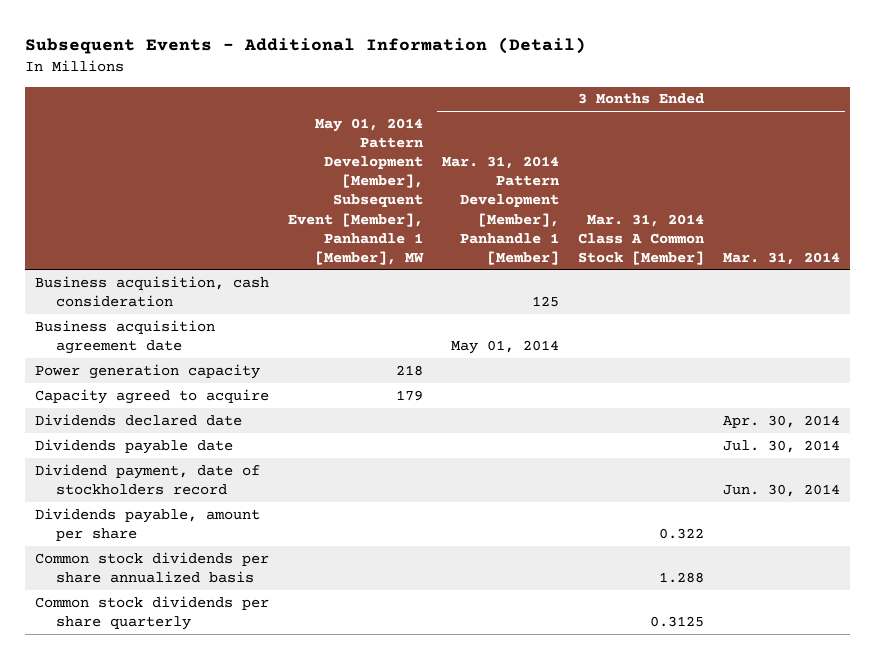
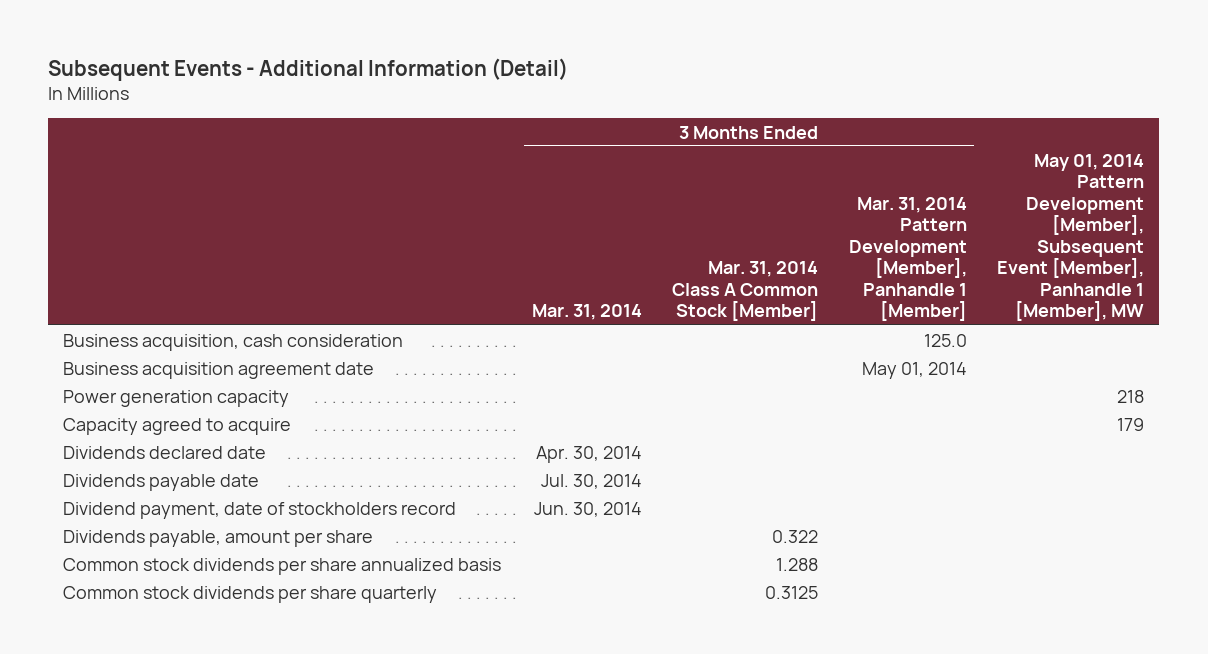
[531,295,559,307] 125 -> [923,333,967,347] 125.0

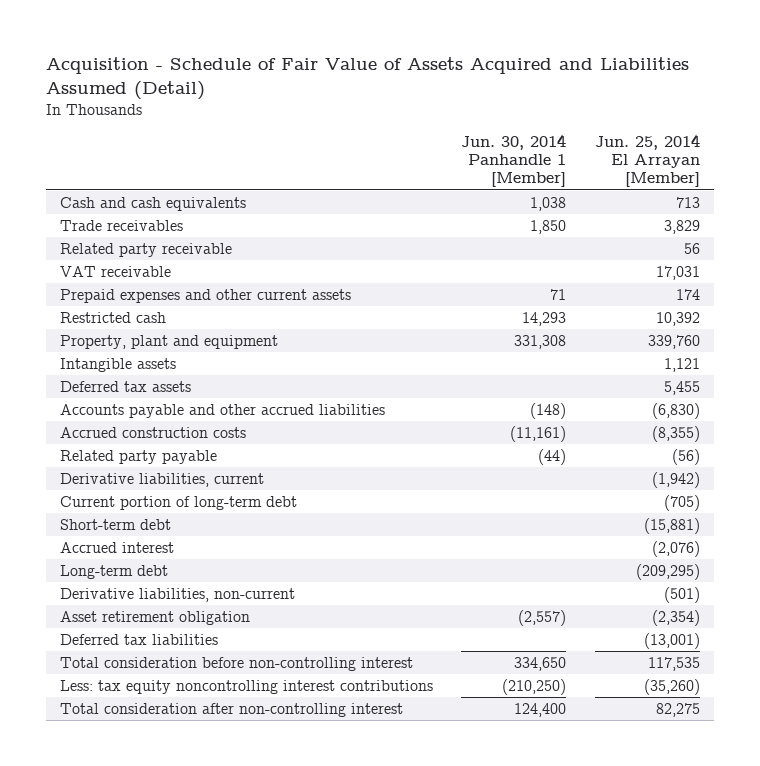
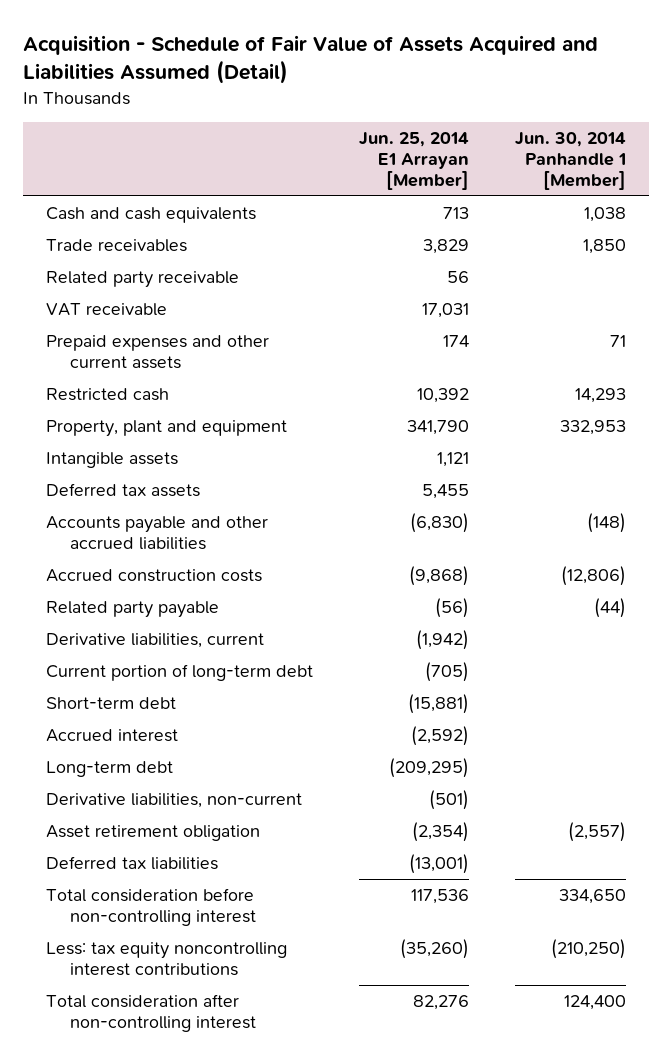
[594,134,700,188] Jun. 25, 2014 El Arrayan [Member] -> none
none -> [359,131,470,190] Jun. 25, 2014 E1 Arrayan [Member]
[514,334,567,349] 331,308 -> [560,420,627,436] 332,953
[510,425,567,442] (11,161) -> [561,566,627,587] (12,806)

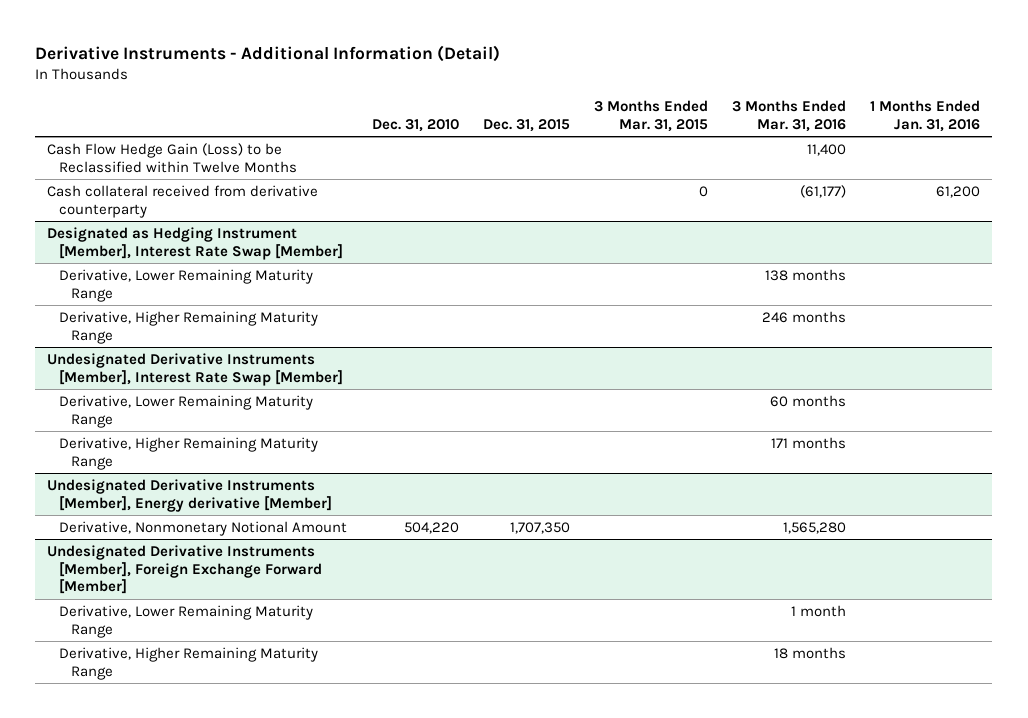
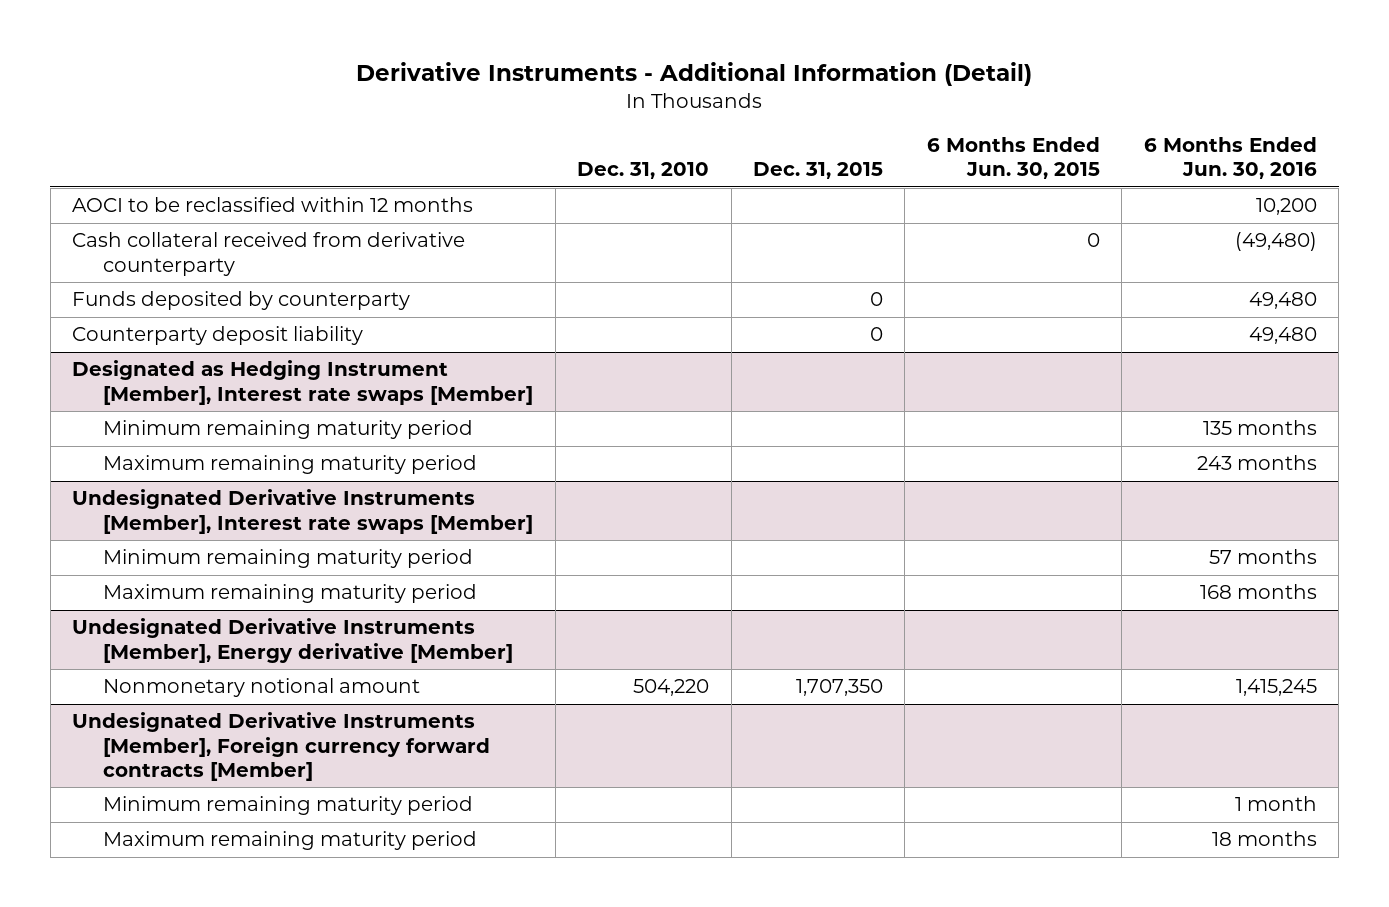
[593,99,708,132] 3 Months Ended Mar. 31, 2015 -> none
[732,99,847,132] 3 Months Ended Mar. 31, 2016 -> none
[870,99,981,132] 1 Months Ended Jan. 31, 2016 -> none
none -> [926,137,1100,180] 6 Months Ended Jun. 30, 2015
none -> [1143,137,1317,180] 6 Months Ended Jun. 30, 2016
[47,142,298,173] Cash Flow Hedge Gain (Loss) to be Reclassified within Twelve Months -> [72,197,474,213] AOCI to be reclassified within 12 months
none -> [72,291,411,311] Funds deposited by counterparty
none -> [72,326,364,346] Counterparty deposit liability
[47,226,344,260] Designated as Hedging Instrument [Member], Interest Rate Swap [Member] -> [72,360,534,405] Designated as Hedging Instrument [Member], Interest rate swaps [Member]
[59,268,314,302] Derivative, Lower Remaining Maturity Range -> [103,420,474,440] Minimum remaining maturity period
[59,310,319,344] Derivative, Higher Remaining Maturity Range -> [103,455,478,475] Maximum remaining maturity period
[47,352,344,386] Undesignated Derivative Instruments [Member], Interest Rate Swap [Member] -> [72,489,534,534] Undesignated Derivative Instruments [Member], Interest rate swaps [Member]
[59,394,314,428] Derivative, Lower Remaining Maturity Range -> [103,549,474,569] Minimum remaining maturity period
[59,436,319,470] Derivative, Higher Remaining Maturity Range -> [103,584,478,604] Maximum remaining maturity period
[59,520,348,536] Derivative, Nonmonetary Notional Amount -> [103,678,421,698] Nonmonetary notional amount
[47,544,323,595] Undesignated Derivative Instruments [Member], Foreign Exchange Forward [Member] -> [72,712,491,781] Undesignated Derivative Instruments [Member], Foreign currency forward contracts [Member]
[59,604,314,638] Derivative, Lower Remaining Maturity Range -> [103,796,474,816] Minimum remaining maturity period
[59,646,319,680] Derivative, Higher Remaining Maturity Range -> [103,831,478,851] Maximum remaining maturity period

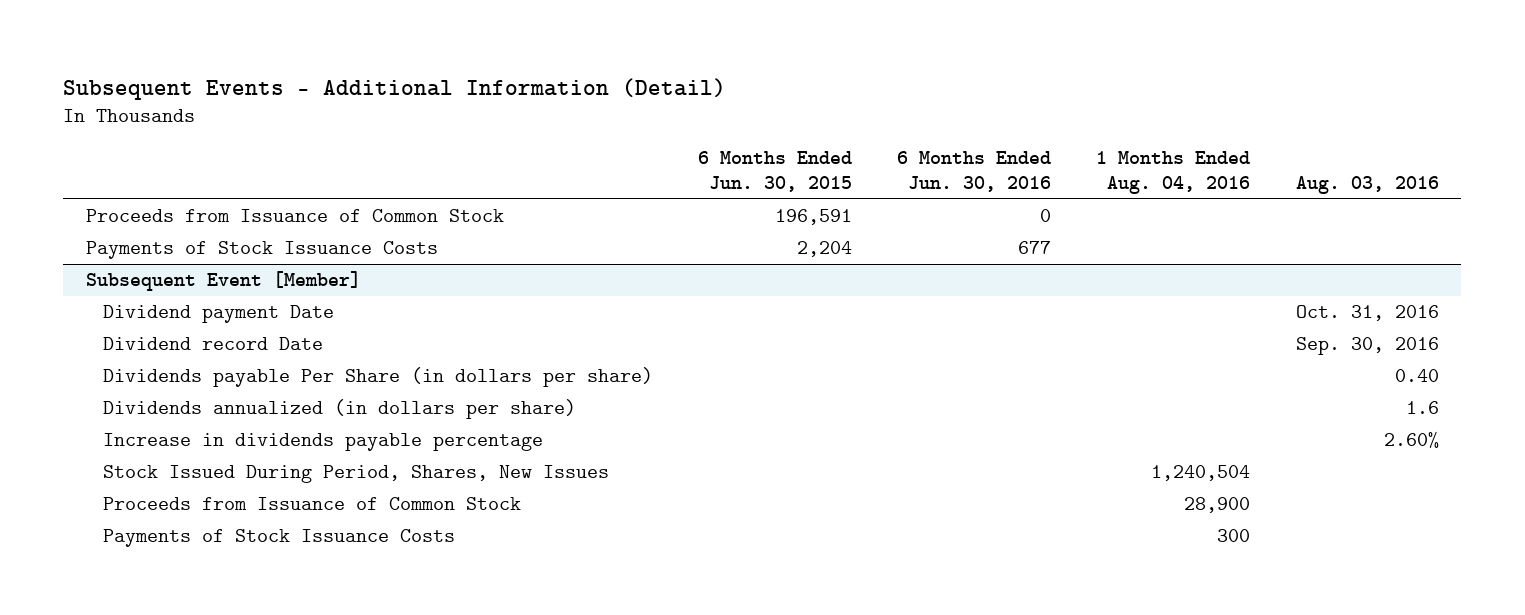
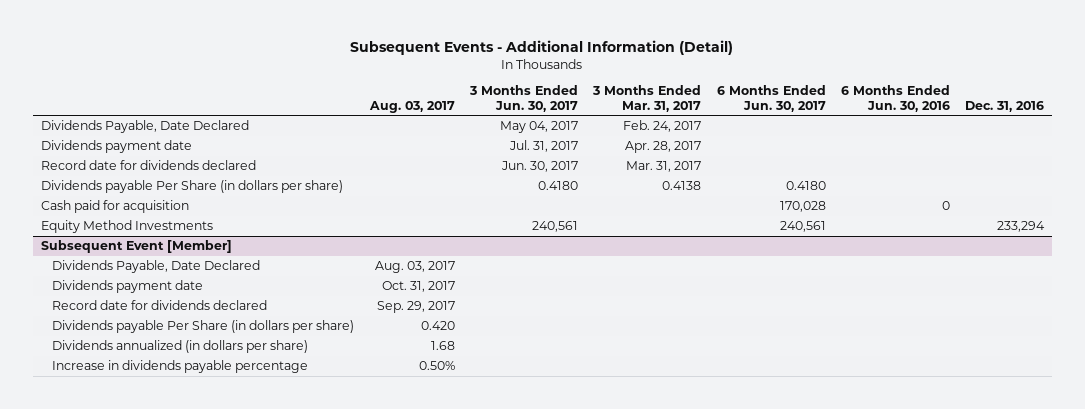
[698,151,853,193] 6 Months Ended Jun. 30, 2015 -> none
[1096,151,1251,195] 1 Months Ended Aug. 04, 2016 -> none
[1295,176,1439,195] Aug. 03, 2016 -> none
none -> [368,100,455,113] Aug. 03, 2017
none -> [469,85,579,112] 3 Months Ended Jun. 30, 2017
none -> [592,85,702,112] 3 Months Ended Mar. 31, 2017
none -> [716,85,826,112] 6 Months Ended Jun. 30, 2017
none -> [965,100,1045,112] Dec. 31, 2016
[85,209,504,223] Proceeds from Issuance of Common Stock -> none
[85,241,438,260] Payments of Stock Issuance Costs -> none
none -> [40,120,249,134] Dividends Payable, Date Declared
none -> [40,140,192,154] Dividends payment date
none -> [40,160,256,171] Record date for dividends declared
none -> [40,180,343,194] Dividends payable Per Share (in dollars per share)
none -> [40,200,189,214] Cash paid for acquisition
none -> [40,220,213,234] Equity Method Investments
none -> [52,260,261,274] Dividends Payable, Date Declared
[102,305,334,324] Dividend payment Date -> [52,280,204,294] Dividends payment date
[102,337,323,351] Dividend record Date -> [52,300,268,311] Record date for dividends declared
[102,465,609,484] Stock Issued During Period, Shares, New Issues -> none
[102,497,521,511] Proceeds from Issuance of Common Stock -> none
[102,529,455,548] Payments of Stock Issuance Costs -> none

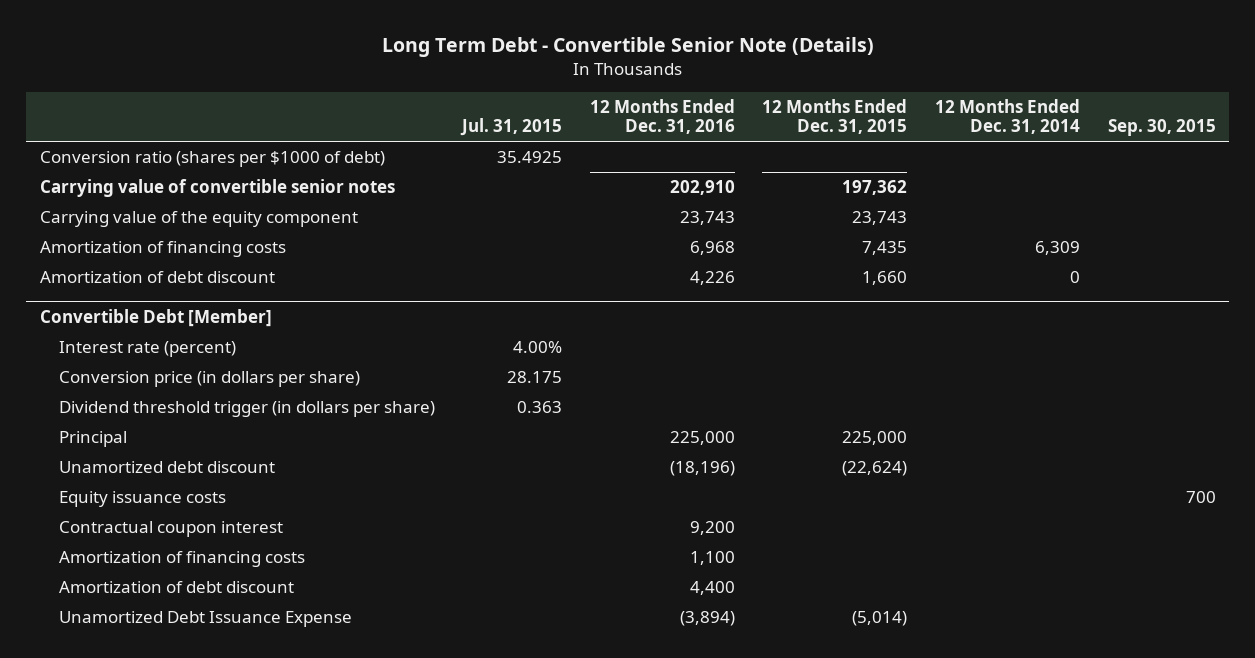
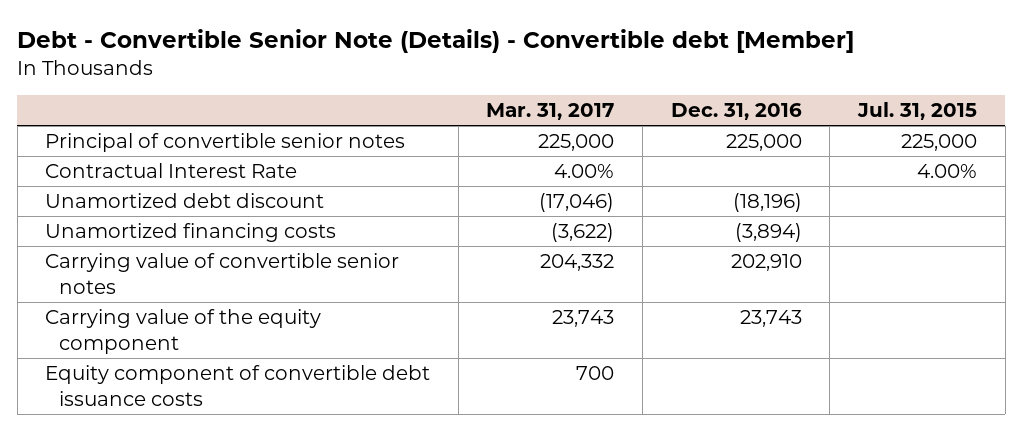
[381,37,874,58] Long Term Debt - Convertible Senior Note (Details) -> [17,29,855,54] Debt - Convertible Senior Note (Details) - Convertible debt [Member]
[589,98,735,135] 12 Months Ended Dec. 31, 2016 -> none
[762,98,908,135] 12 Months Ended Dec. 31, 2015 -> none
[934,98,1080,135] 12 Months Ended Dec. 31, 2014 -> none
[1107,119,1216,137] Sep. 30, 2015 -> none
none -> [486,103,615,121] Mar. 31, 2017
none -> [670,103,802,121] Dec. 31, 2016
[39,151,385,168] Conversion ratio (shares per $1000 of debt) -> none
none -> [45,133,406,153] Principal of convertible senior notes
none -> [45,163,298,179] Contractual Interest Rate
none -> [45,193,325,209] Unamortized debt discount
none -> [45,223,337,243] Unamortized financing costs
[39,241,286,258] Amortization of financing costs -> none
[39,271,275,284] Amortization of debt discount -> none
[39,308,272,327] Convertible Debt [Member] -> none
[58,341,236,358] Interest rate (percent) -> none
[58,371,360,388] Conversion price (in dollars per share) -> none
[58,401,435,418] Dividend threshold trigger (in dollars per share) -> none
[58,431,127,448] Principal -> none
[58,461,275,474] Unamortized debt discount -> none
[58,491,226,508] Equity issuance costs -> none
[58,521,283,538] Contractual coupon interest -> none
[58,551,305,568] Amortization of financing costs -> none
[58,581,294,594] Amortization of debt discount -> none
[58,611,352,628] Unamortized Debt Issuance Expense -> none
none -> [45,365,431,406] Equity component of convertible debt issuance costs

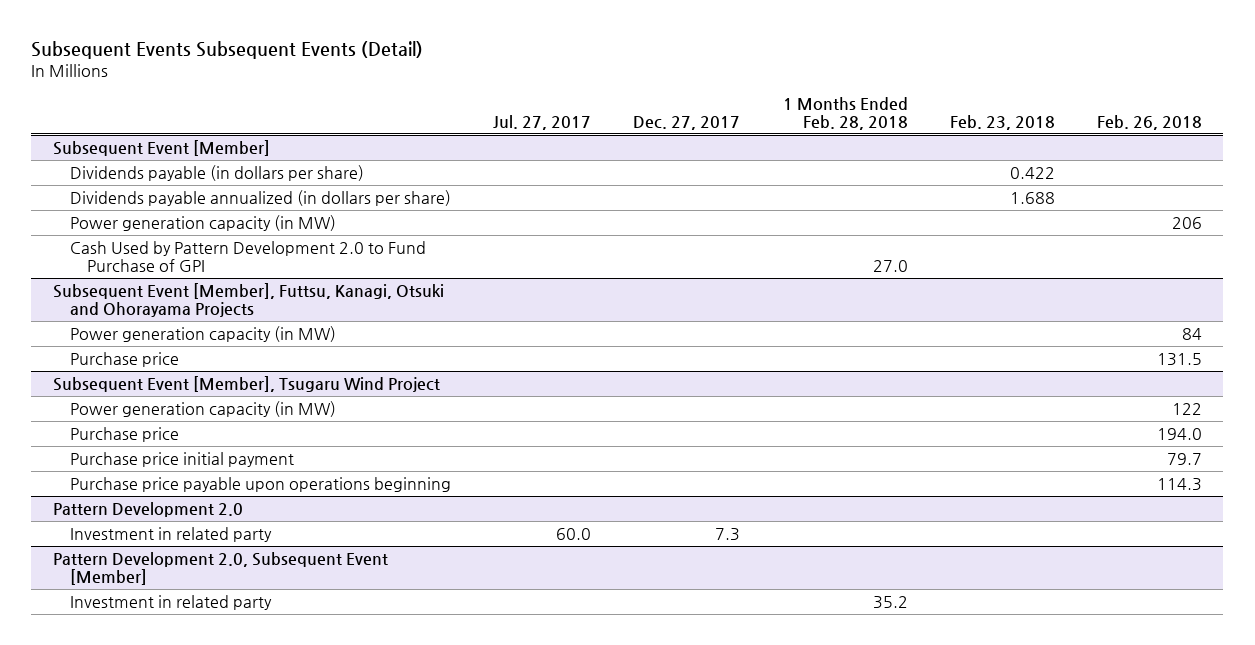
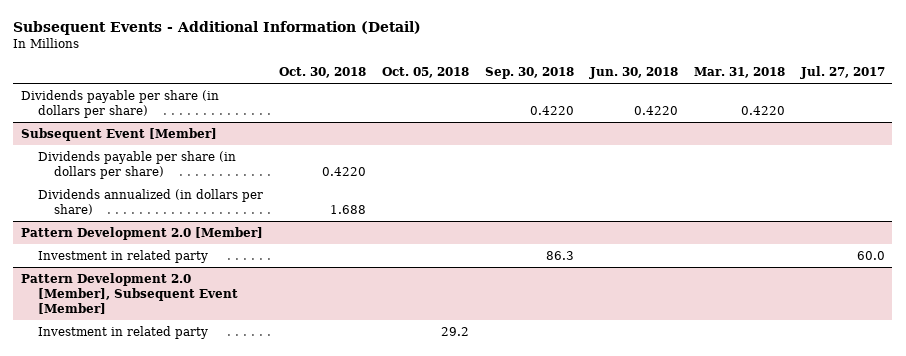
[31,41,424,60] Subsequent Events Subsequent Events (Detail) -> [13,21,422,36] Subsequent Events - Additional Information (Detail)
[633,115,741,130] Dec. 27, 2017 -> none
[782,96,908,130] 1 Months Ended Feb. 28, 2018 -> none
[949,114,1055,130] Feb. 23, 2018 -> none
[1096,114,1202,130] Feb. 26, 2018 -> none
none -> [279,67,367,79] Oct. 30, 2018
none -> [382,67,470,79] Oct. 05, 2018
none -> [484,67,574,80] Sep. 30, 2018
none -> [588,67,678,80] Jun. 30, 2018
none -> [693,67,785,79] Mar. 31, 2018
none -> [21,89,220,118] Dividends payable per share (in dollars per share)
[69,214,336,231] Power generation capacity (in MW) -> none
[69,240,426,272] Cash Used by Pattern Development 2.0 to Fund Purchase of GPI -> none
[52,282,444,317] Subsequent Event [Member], Futtsu, Kanagi, Otsuki and Ohorayama Projects -> none
[69,325,336,342] Power generation capacity (in MW) -> none
[69,351,179,367] Purchase price -> none
[52,375,440,392] Subsequent Event [Member], Tsugaru Wind Project -> none
[69,400,336,417] Power generation capacity (in MW) -> none
[69,426,179,442] Purchase price -> none
[69,451,294,467] Purchase price initial payment -> none
[69,476,451,492] Purchase price payable upon operations beginning -> none
[69,164,364,181] Dividends payable (in dollars per share) -> [37,150,236,179] Dividends payable per share (in dollars per share)
[69,189,451,206] Dividends payable annualized (in dollars per share) -> [37,188,263,215] Dividends annualized (in dollars per share)
[52,501,243,517] Pattern Development 2.0 -> [21,226,264,240] Pattern Development 2.0 [Member]
[52,551,388,585] Pattern Development 2.0, Subsequent Event [Member] -> [21,272,238,315] Pattern Development 2.0 [Member], Subsequent Event [Member]

